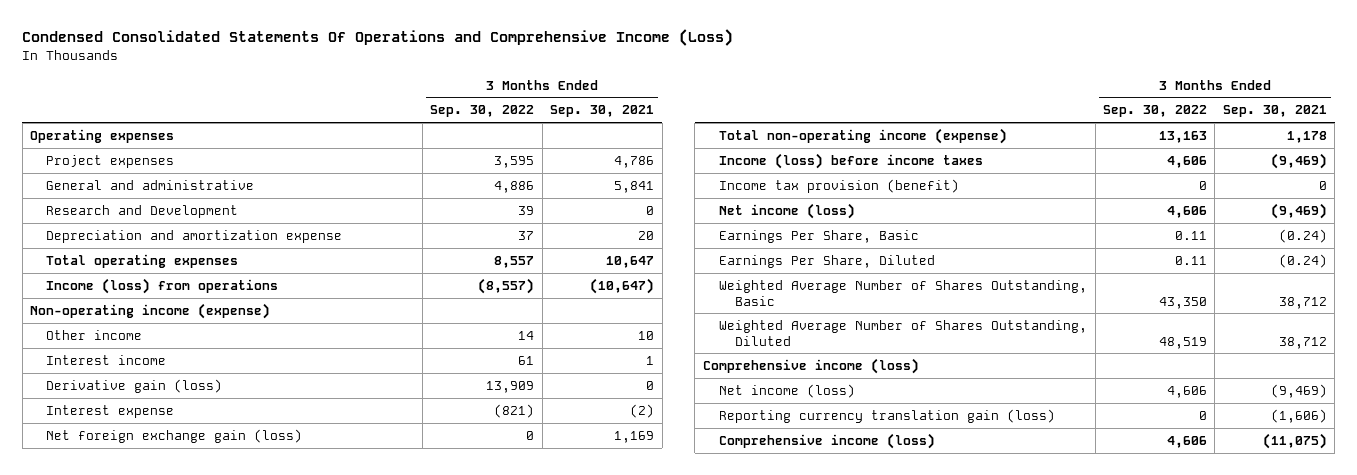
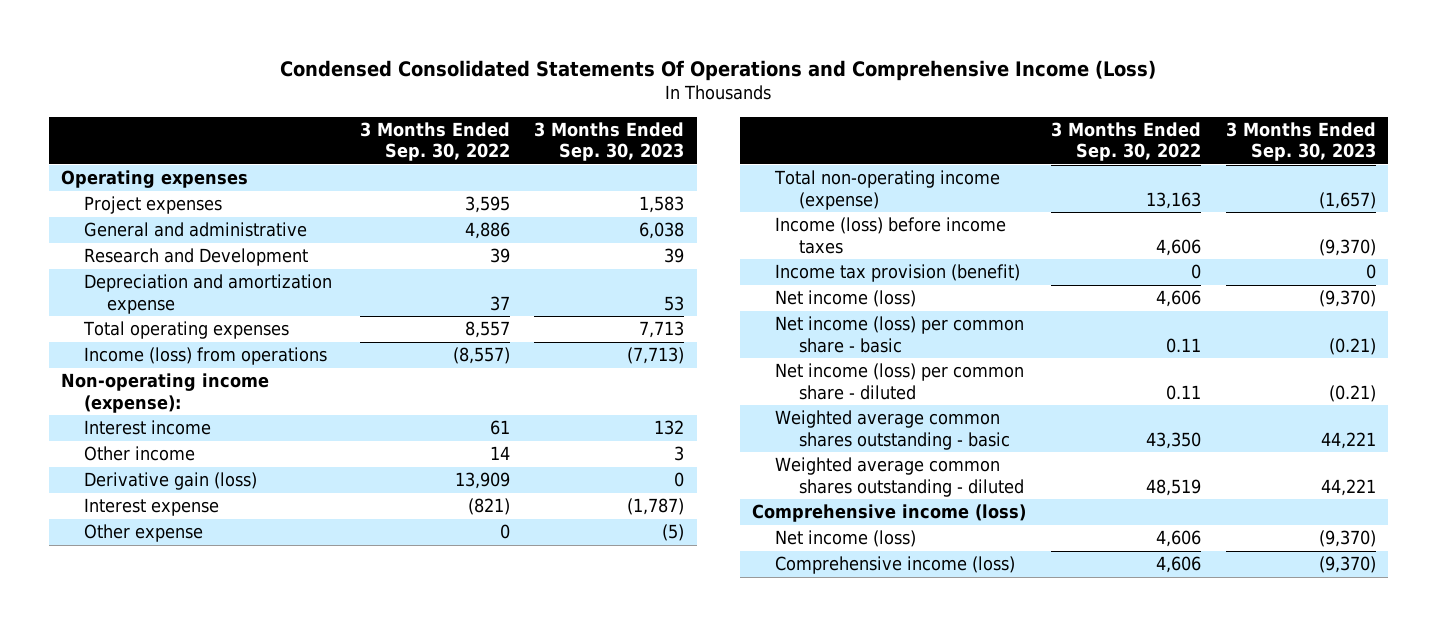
[550,105,655,118] Sep. 30, 2021 -> none
none -> [534,121,685,162] 3 Months Ended Sep. 30, 2023
[30,302,271,319] Non-operating income (expense) -> [61,373,270,413] Non-operating income (expense):
[46,329,143,340] Other income -> [84,446,196,462] Other income
[46,428,303,443] Net foreign exchange gain (loss) -> none
none -> [84,524,204,543] Other expense
[719,229,920,243] Earnings Per Share, Basic -> [775,316,1025,353] Net income (loss) per common share - basic
[719,254,936,268] Earnings Per Share, Diluted -> [775,363,1025,400] Net income (loss) per common share - diluted
[719,279,1088,306] Weighted Average Number of Shares Outstanding, Basic -> [775,410,1010,450] Weighted average common shares outstanding - basic
[719,319,1088,346] Weighted Average Number of Shares Outstanding, Diluted -> [775,457,1024,497] Weighted average common shares outstanding - diluted
[719,408,1056,423] Reporting currency translation gain (loss) -> none

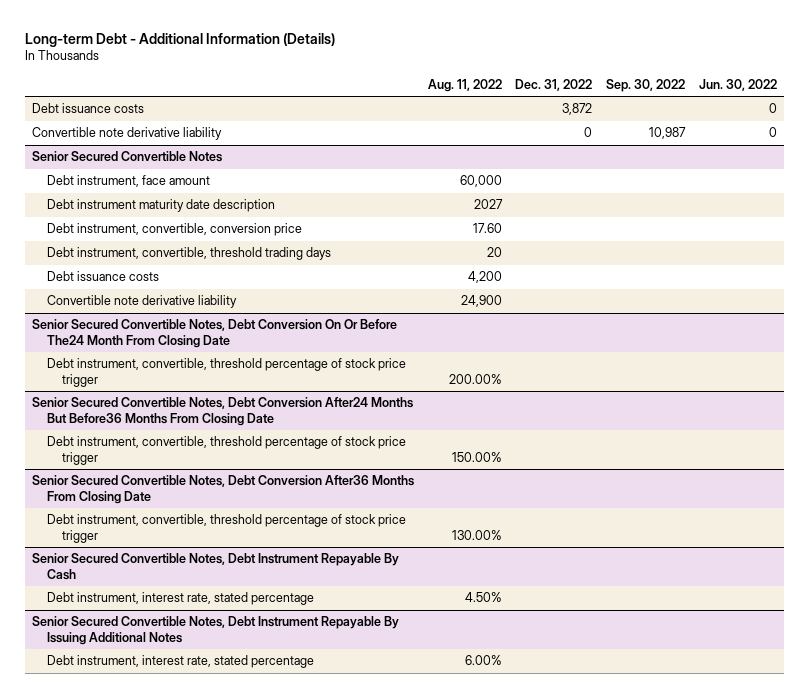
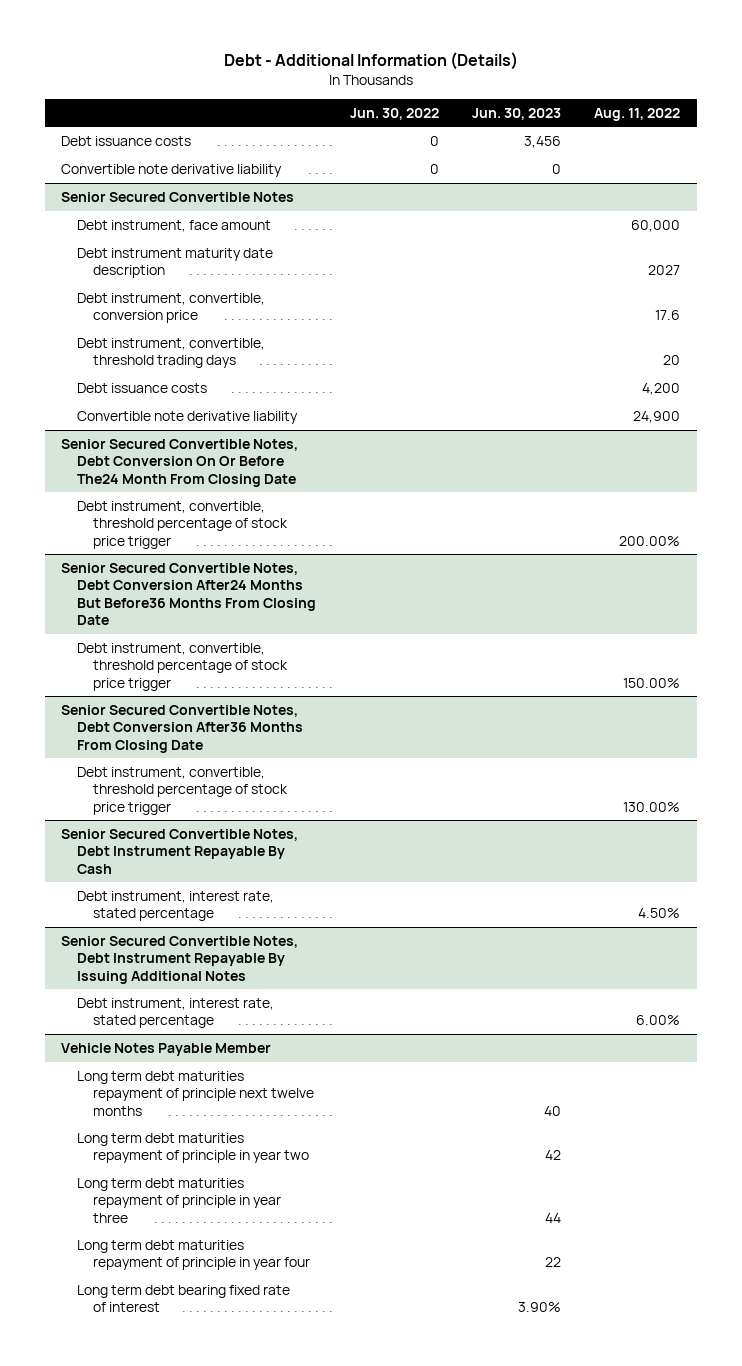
[24,32,335,47] Long-term Debt - Additional Information (Details) -> [223,52,518,71] Debt - Additional Information (Details)
[515,78,593,91] Dec. 31, 2022 -> none
[606,78,686,92] Sep. 30, 2022 -> none
none -> [471,107,561,120] Jun. 30, 2023
[472,223,502,234] 17.60 -> [655,310,681,321] 17.6
none -> [61,1042,272,1056] Vehicle Notes Payable Member
none -> [77,1070,315,1116] Long term debt maturities repayment of principle next twelve months
none -> [77,1132,310,1164] Long term debt maturities repayment of principle in year two
none -> [77,1177,282,1223] Long term debt maturities repayment of principle in year three
none -> [77,1239,311,1271] Long term debt maturities repayment of principle in year four
none -> [77,1284,291,1313] Long term debt bearing fixed rate of interest

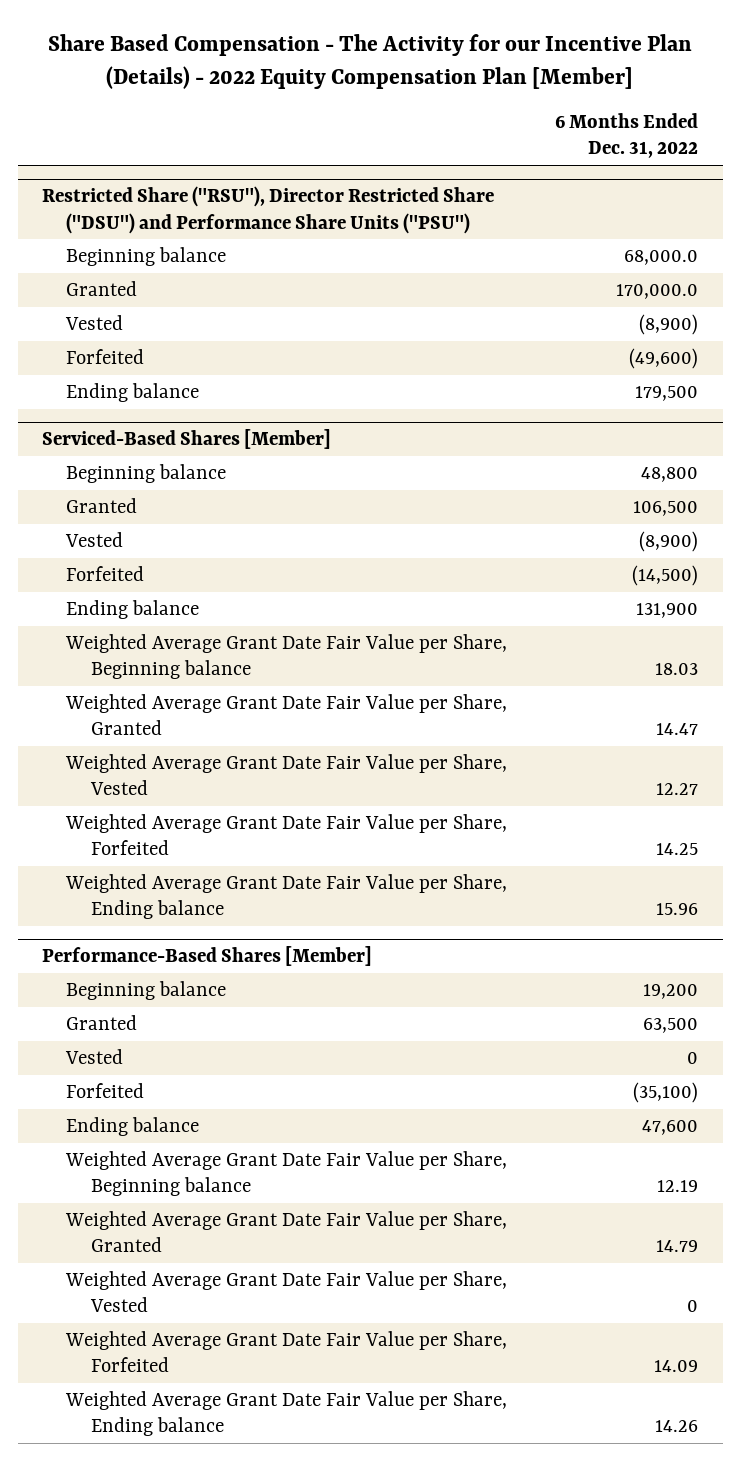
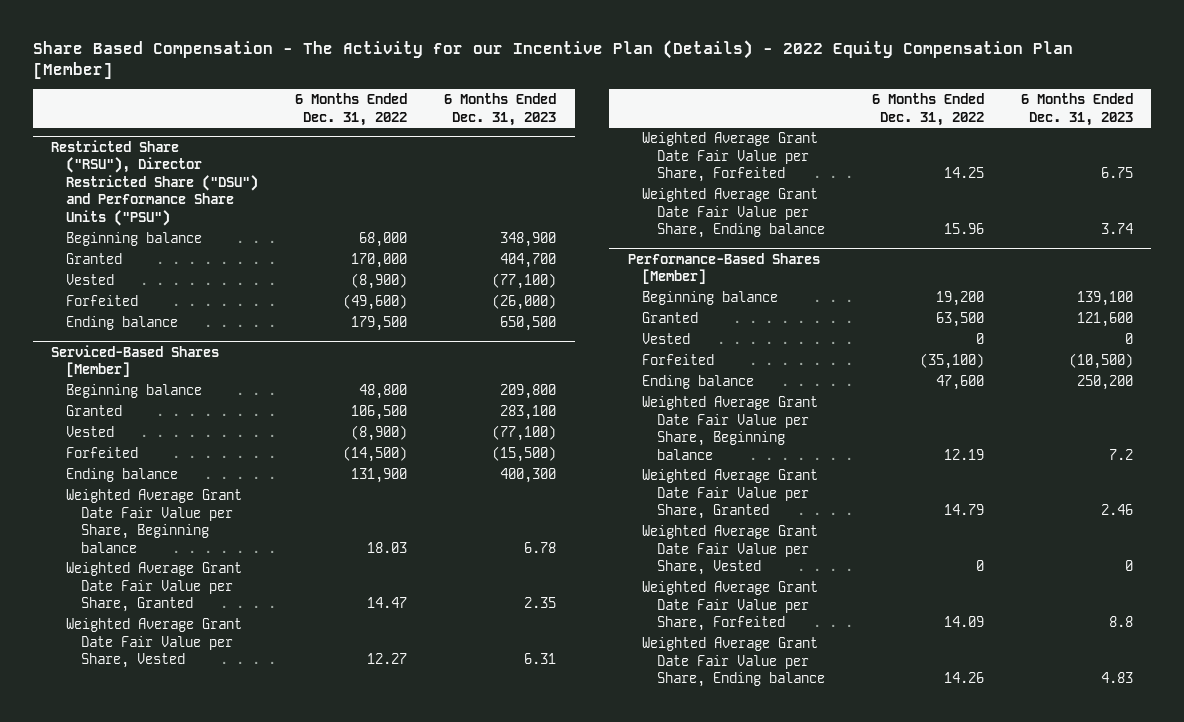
none -> [444,93,557,126] 6 Months Ended Dec. 31, 2023
[624,249,699,265] 68,000.0 -> [359,232,408,248] 68,000
[616,283,699,299] 170,000.0 -> [351,253,408,269] 170,000

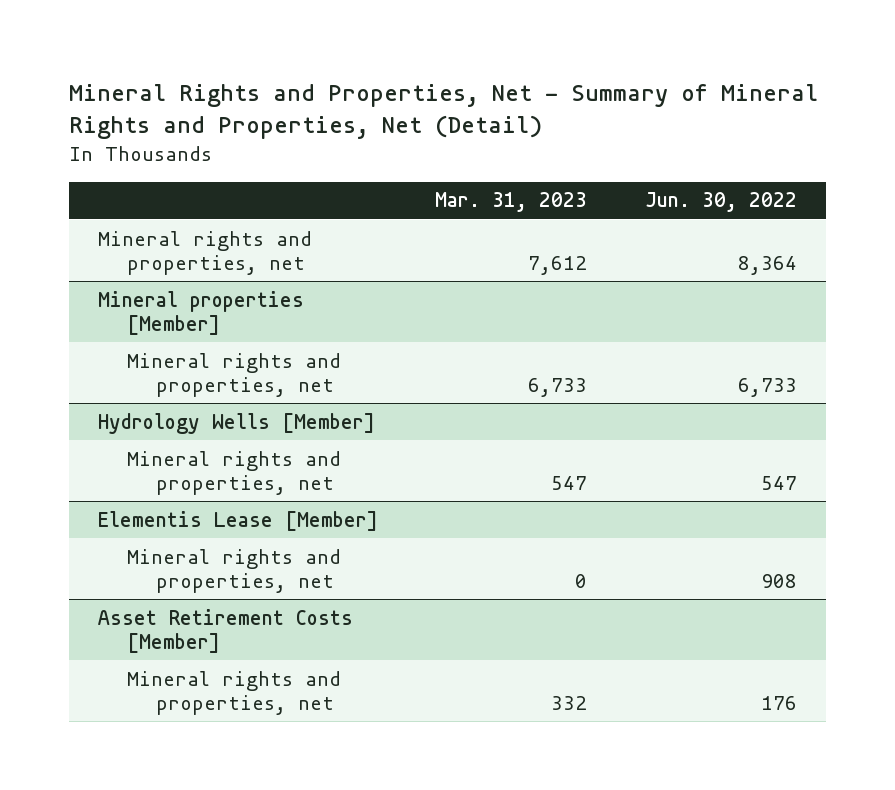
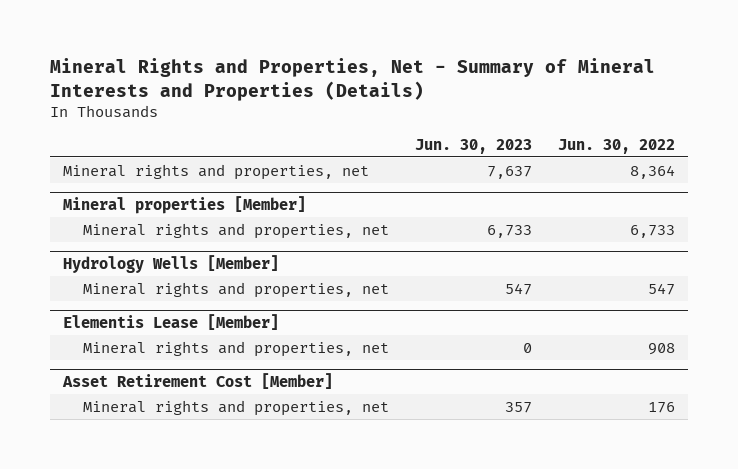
[69,84,819,140] Mineral Rights and Properties, Net - Summary of Mineral Rights and Properties, Net (Detail) -> [49,58,655,101] Mineral Rights and Properties, Net - Summary of Mineral Interests and Properties (Details)
[435,192,588,213] Mar. 31, 2023 -> none
none -> [415,138,533,154] Jun. 30, 2023
[97,608,353,654] Asset Retirement Costs [Member] -> [61,372,333,389] Asset Retirement Cost [Member]

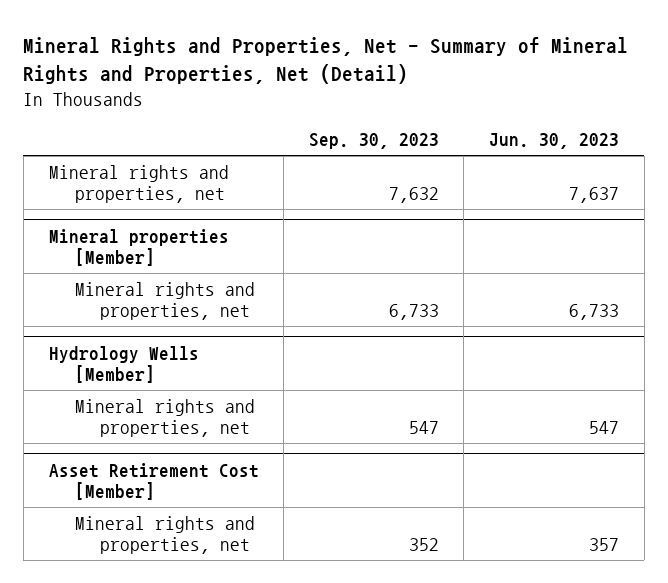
[49,58,655,101] Mineral Rights and Properties, Net - Summary of Mineral Interests and Properties (Details) -> [23,36,629,85] Mineral Rights and Properties, Net - Summary of Mineral Rights and Properties, Net (Detail)
[557,138,675,154] Jun. 30, 2022 -> none
none -> [308,133,439,150] Sep. 30, 2023
[62,313,279,330] Elementis Lease [Member] -> none
[83,340,390,357] Mineral rights and properties, net -> none

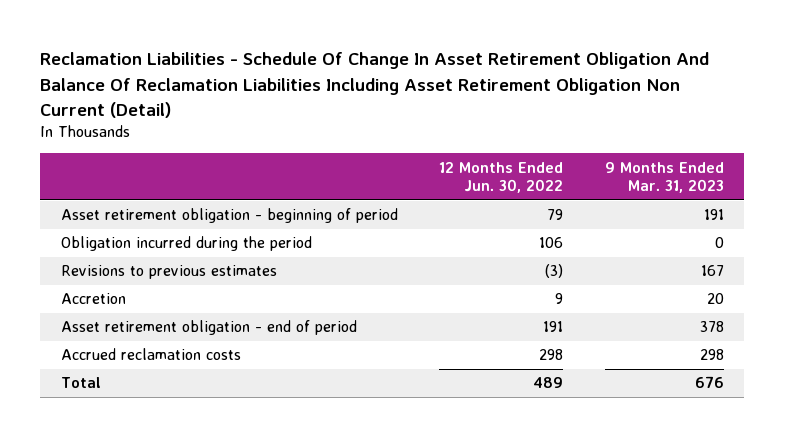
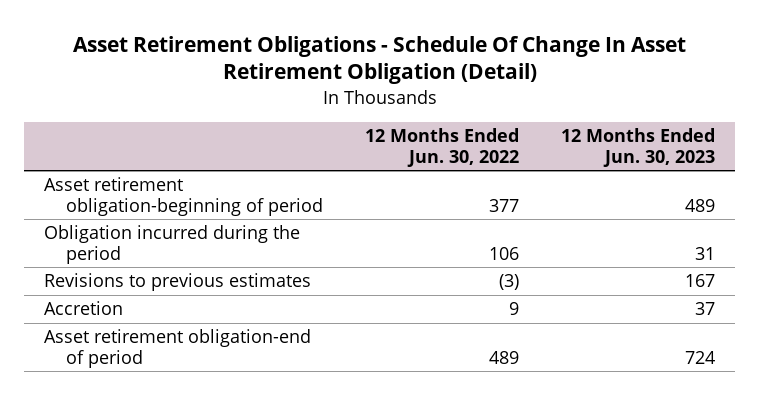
[40,52,710,118] Reclamation Liabilities - Schedule Of Change In Asset Retirement Obligation And Balance Of Reclamation Liabilities Including Asset Retirement Obligation Non Current (Detail) -> [72,35,686,85] Asset Retirement Obligations - Schedule Of Change In Asset Retirement Obligation (Detail)
[604,161,724,194] 9 Months Ended Mar. 31, 2023 -> none
none -> [560,127,715,167] 12 Months Ended Jun. 30, 2023
[61,208,399,224] Asset retirement obligation - beginning of period -> [44,177,324,216] Asset retirement obligation-beginning of period
[547,209,564,221] 79 -> [488,198,519,212] 377
[61,348,242,361] Accrued reclamation costs -> none
[61,377,102,389] Total -> none
[61,320,358,336] Asset retirement obligation - end of period -> [44,329,312,368] Asset retirement obligation-end of period
[543,321,564,333] 191 -> [488,350,519,364] 489

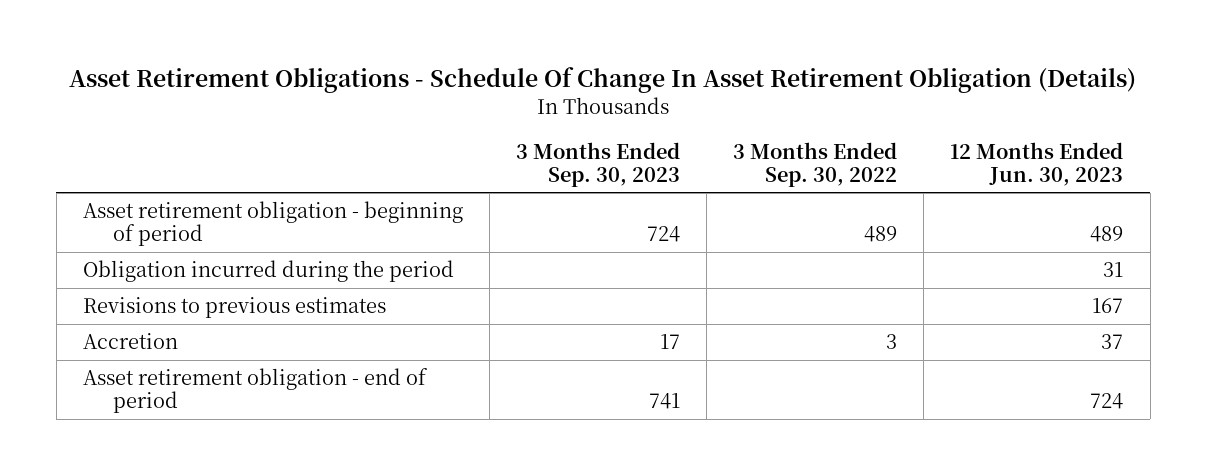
[72,35,686,85] Asset Retirement Obligations - Schedule Of Change In Asset Retirement Obligation (Detail) -> [69,66,1137,93] Asset Retirement Obligations - Schedule Of Change In Asset Retirement Obligation (Details)
[364,127,519,167] 12 Months Ended Jun. 30, 2022 -> none
none -> [515,141,680,187] 3 Months Ended Sep. 30, 2023
none -> [733,141,898,187] 3 Months Ended Sep. 30, 2022
[44,177,324,216] Asset retirement obligation-beginning of period -> [82,201,463,247] Asset retirement obligation - beginning of period
[44,329,312,368] Asset retirement obligation-end of period -> [82,368,428,414] Asset retirement obligation - end of period

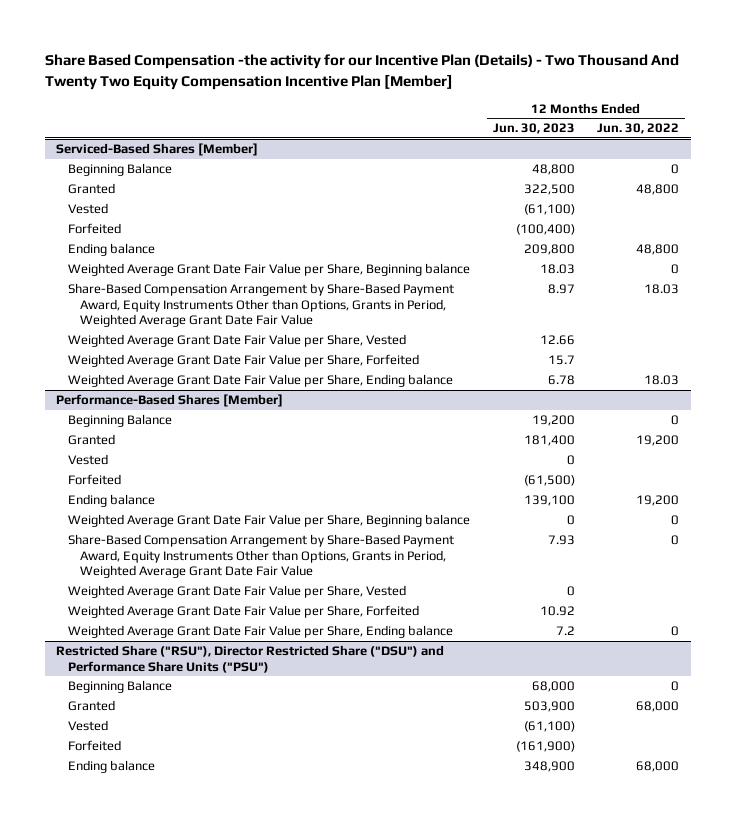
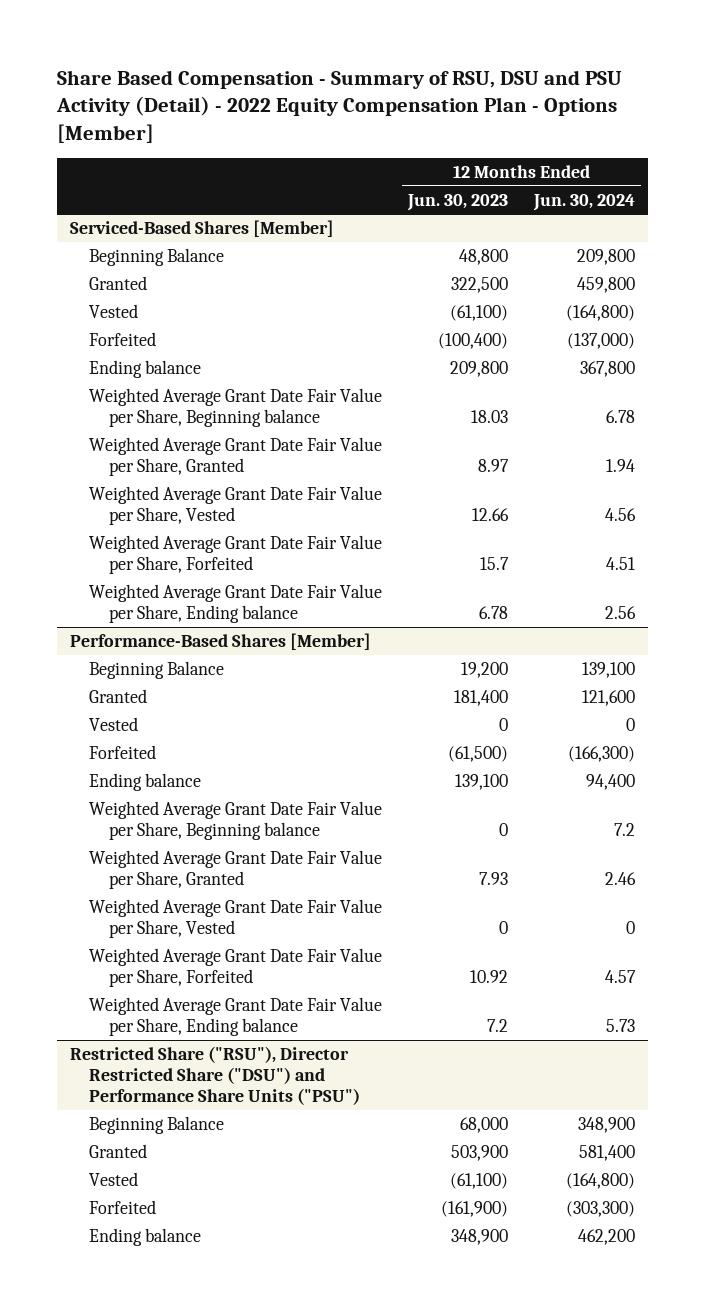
[45,54,680,90] Share Based Compensation -the activity for our Incentive Plan (Details) - Two Thousand And Twenty Two Equity Compensation Incentive Plan [Member] -> [55,69,622,144] Share Based Compensation - Summary of RSU, DSU and PSU Activity (Detail) - 2022 Equity Compensation Plan - Options [Member]
[597,123,680,135] Jun. 30, 2022 -> none
none -> [532,193,635,211] Jun. 30, 2024
[68,283,455,328] Share-Based Compensation Arrangement by Share-Based Payment Award, Equity Instruments Other than Options, Grants in Period, Weighted Average Grant Date Fair Value -> [89,436,383,477] Weighted Average Grant Date Fair Value per Share, Granted
[68,534,455,579] Share-Based Compensation Arrangement by Share-Based Payment Award, Equity Instruments Other than Options, Grants in Period, Weighted Average Grant Date Fair Value -> [89,849,383,890] Weighted Average Grant Date Fair Value per Share, Granted

